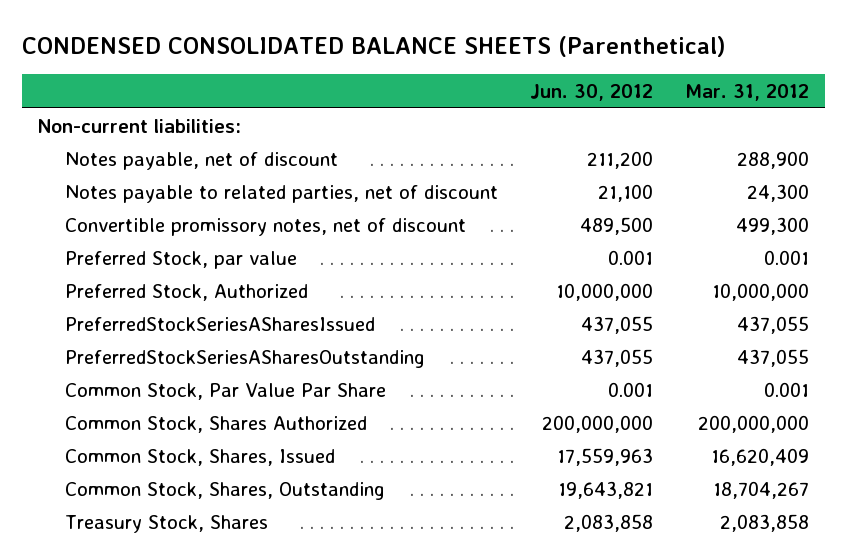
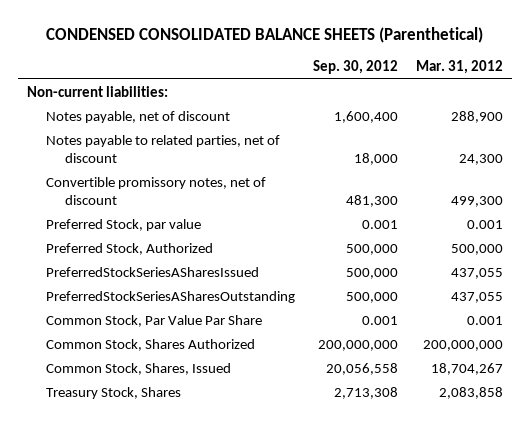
[529,84,653,102] Jun. 30, 2012 -> none
none -> [312,60,398,75] Sep. 30, 2012
[711,282,809,301] 10,000,000 -> [450,243,503,255] 500,000
[65,481,386,500] Common Stock, Shares, Outstanding -> none
[710,447,809,466] 16,620,409 -> [430,362,503,375] 18,704,267

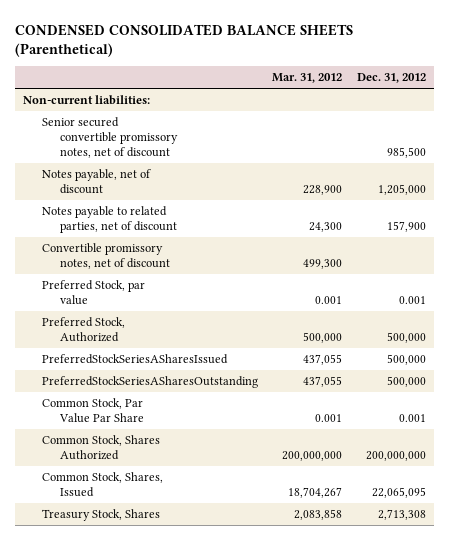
[312,60,398,75] Sep. 30, 2012 -> none
none -> [357,73,427,84] Dec. 31, 2012
none -> [41,116,179,158] Senior secured convertible promissory notes, net of discount
[450,110,503,123] 288,900 -> [303,184,343,195] 228,900

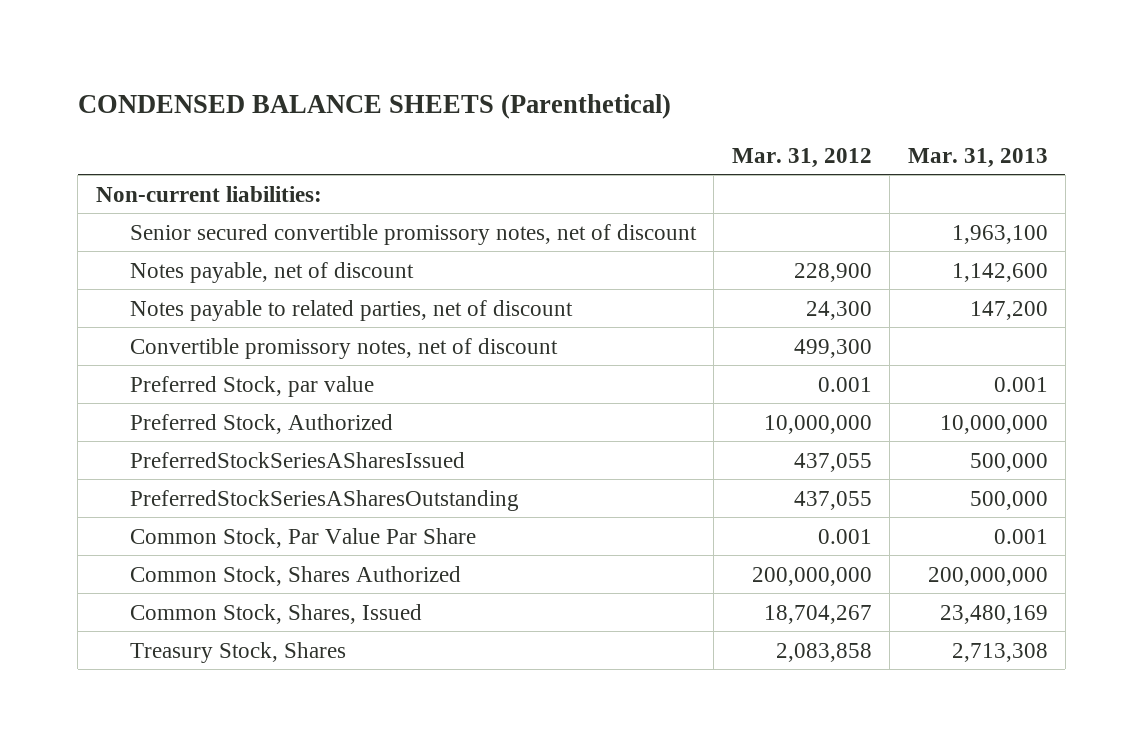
[15,23,354,57] CONDENSED CONSOLIDATED BALANCE SHEETS (Parenthetical) -> [77,94,671,120] CONDENSED BALANCE SHEETS (Parenthetical)
[357,73,427,84] Dec. 31, 2012 -> none
none -> [907,147,1048,168] Mar. 31, 2013
[303,331,343,343] 500,000 -> [763,414,872,434] 10,000,000

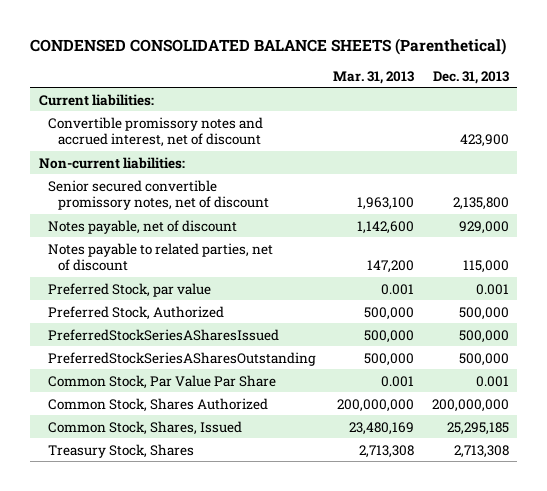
[77,94,671,120] CONDENSED BALANCE SHEETS (Parenthetical) -> [29,37,506,55] CONDENSED CONSOLIDATED BALANCE SHEETS (Parenthetical)
[731,147,872,168] Mar. 31, 2012 -> none
none -> [432,70,509,84] Dec. 31, 2013
none -> [38,93,154,106] Current liabilities:
none -> [48,116,264,147] Convertible promissory notes and accrued interest, net of discount
[129,337,558,359] Convertible promissory notes, net of discount -> none
[939,414,1048,434] 10,000,000 -> [364,306,415,320] 500,000

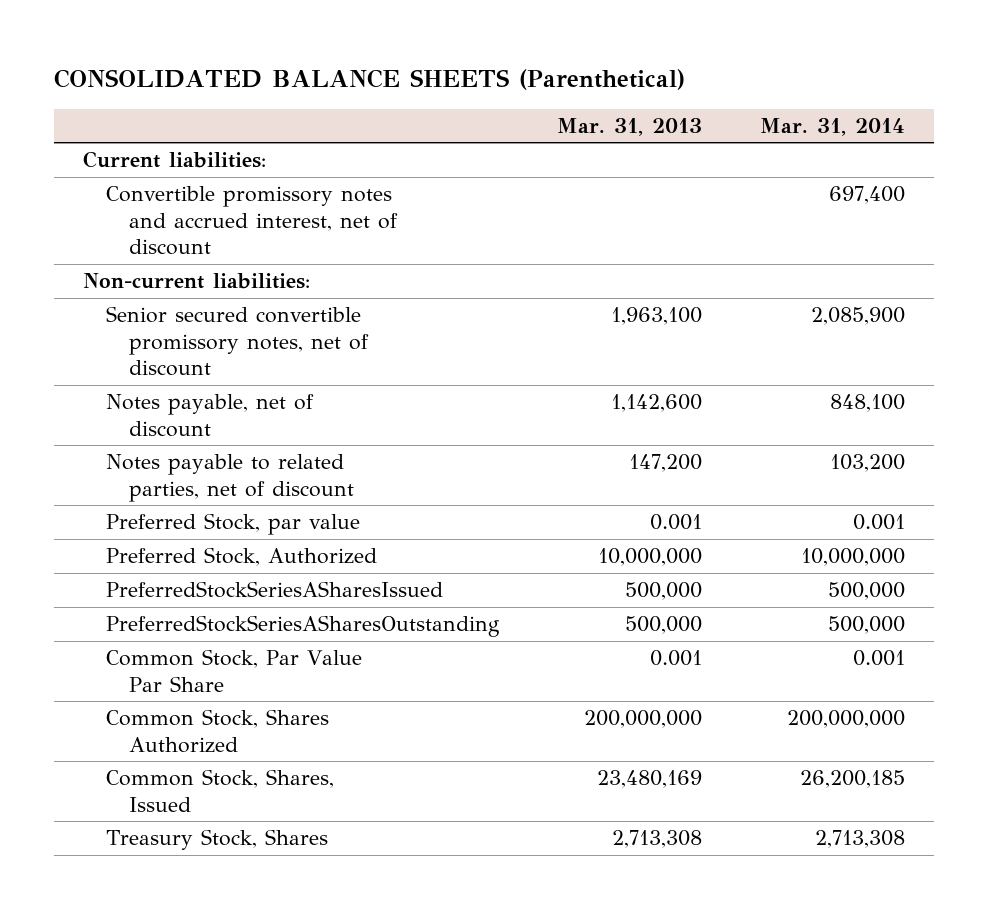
[29,37,506,55] CONDENSED CONSOLIDATED BALANCE SHEETS (Parenthetical) -> [54,69,686,91] CONSOLIDATED BALANCE SHEETS (Parenthetical)
[432,70,509,84] Dec. 31, 2013 -> none
none -> [759,117,905,136] Mar. 31, 2014
[364,306,415,320] 500,000 -> [598,548,703,567] 10,000,000

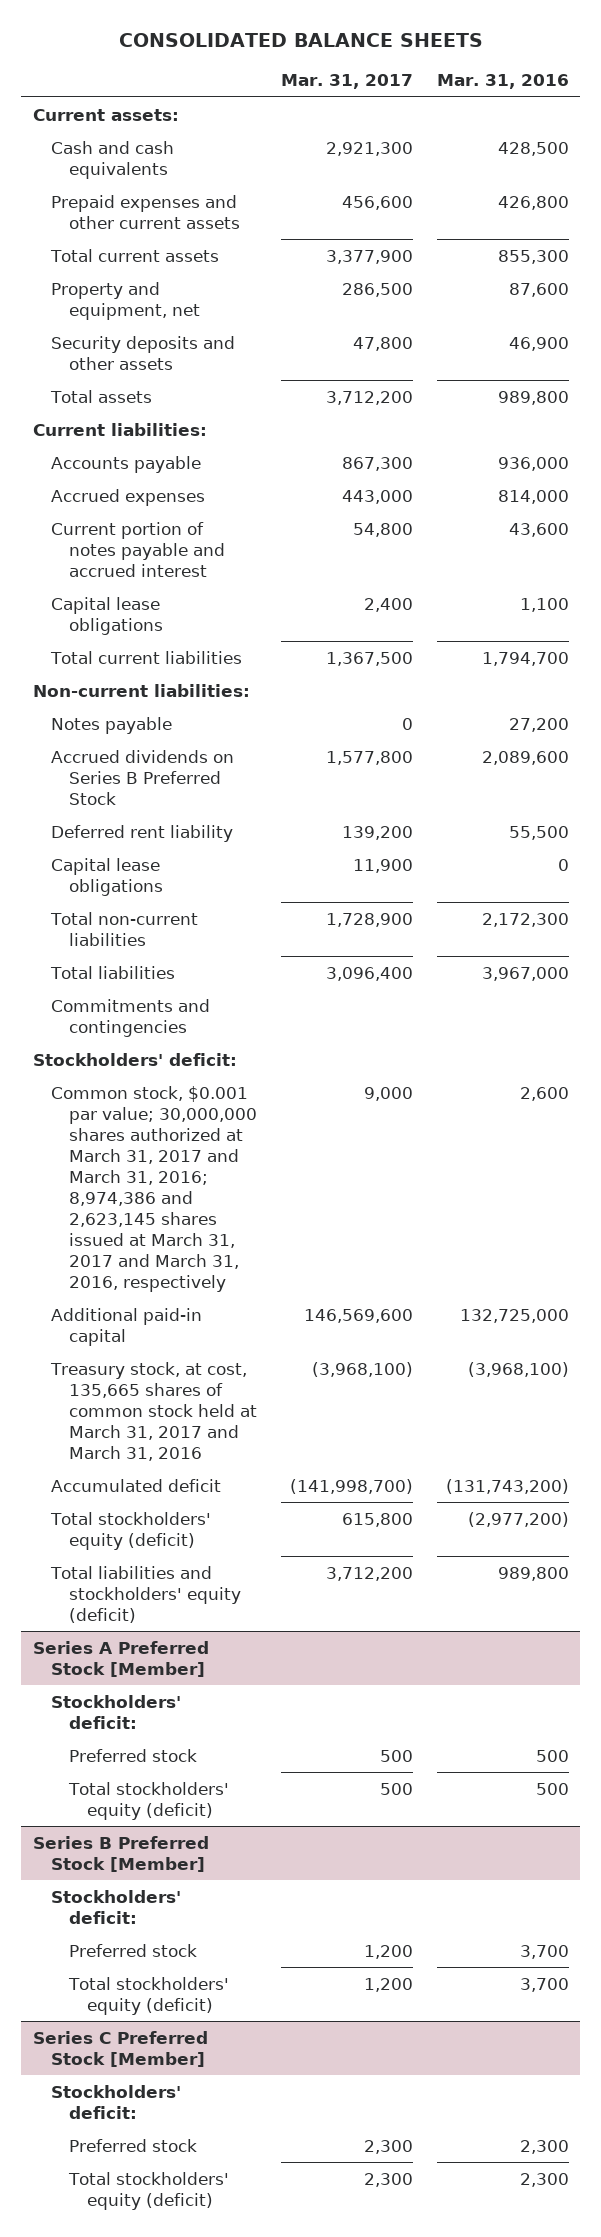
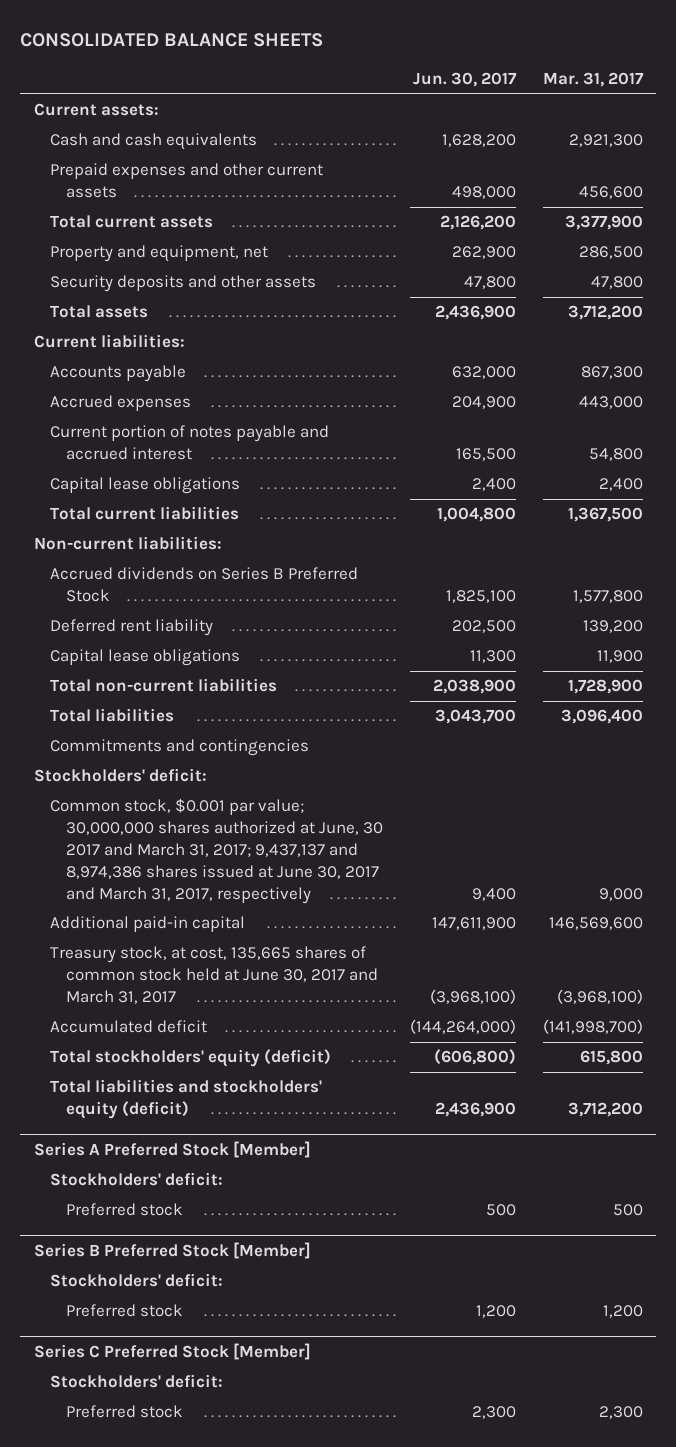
[436,74,569,90] Mar. 31, 2016 -> none
none -> [412,71,517,87] Jun. 30, 2017
[50,716,172,734] Notes payable -> none
[50,1085,257,1292] Common stock, $0.001 par value; 30,000,000 shares authorized at March 31, 2017 and March 31, 2016; 8,974,386 and 2,623,145 shares issued at March 31, 2017 and March 31, 2016, respectively -> [49,798,383,904] Common stock, $0.001 par value; 30,000,000 shares authorized at June, 30 2017 and March 31, 2017; 9,437,137 and 8,974,386 shares issued at June 30, 2017 and March 31, 2017, respectively
[49,1361,257,1461] Treasury stock, at cost, 135,665 shares of common stock held at March 31, 2017 and March 31, 2016 -> [49,946,378,1004] Treasury stock, at cost, 135,665 shares of common stock held at June 30, 2017 and March 31, 2017
[67,1781,229,1820] Total stockholders' equity (deficit) -> none
[67,1976,229,2015] Total stockholders' equity (deficit) -> none
[67,2171,229,2210] Total stockholders' equity (deficit) -> none

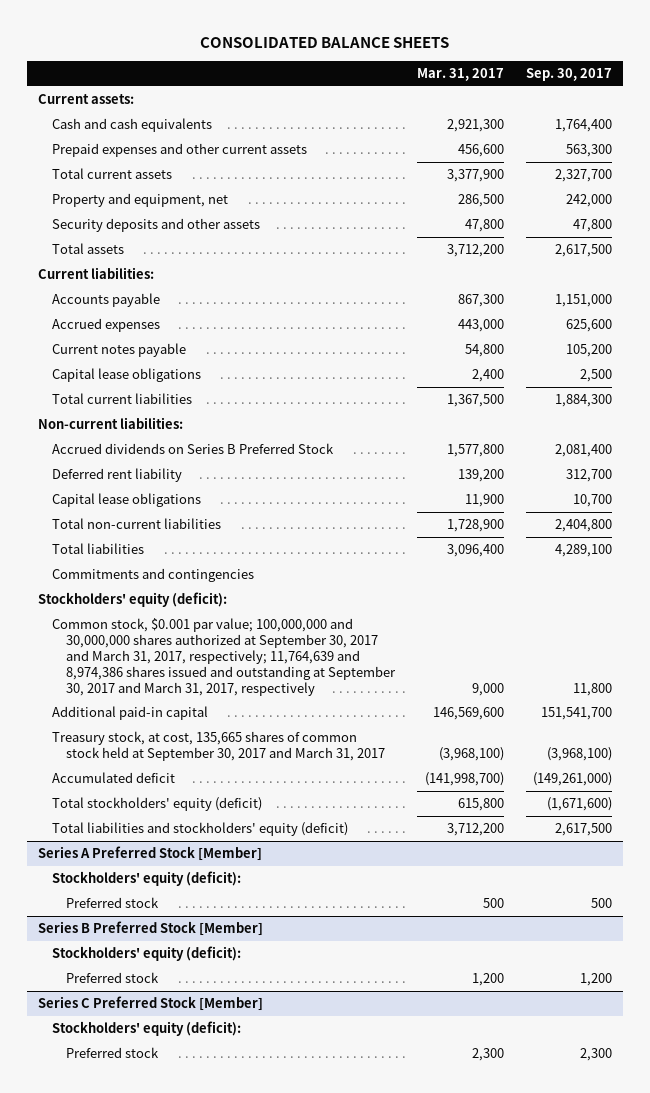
[412,71,517,87] Jun. 30, 2017 -> none
none -> [525,68,612,82] Sep. 30, 2017
[49,425,329,461] Current portion of notes payable and accrued interest -> [52,343,187,358] Current notes payable
[33,768,207,783] Stockholders' deficit: -> [38,592,228,608] Stockholders' equity (deficit):
[49,798,383,904] Common stock, $0.001 par value; 30,000,000 shares authorized at June, 30 2017 and March 31, 2017; 9,437,137 and 8,974,386 shares issued at June 30, 2017 and March 31, 2017, respectively -> [52,618,397,696] Common stock, $0.001 par value; 100,000,000 and 30,000,000 shares authorized at September 30, 2017 and March 31, 2017, respectively; 11,764,639 and 8,974,386 shares issued and outstanding at September 30, 2017 and March 31, 2017, respectively
[49,946,378,1004] Treasury stock, at cost, 135,665 shares of common stock held at June 30, 2017 and March 31, 2017 -> [52,731,386,762] Treasury stock, at cost, 135,665 shares of common stock held at September 30, 2017 and March 31, 2017
[49,1172,223,1187] Stockholders' deficit: -> [52,871,242,887] Stockholders' equity (deficit):
[49,1273,223,1288] Stockholders' deficit: -> [52,946,242,962] Stockholders' equity (deficit):
[49,1374,223,1389] Stockholders' deficit: -> [52,1021,242,1037] Stockholders' equity (deficit):

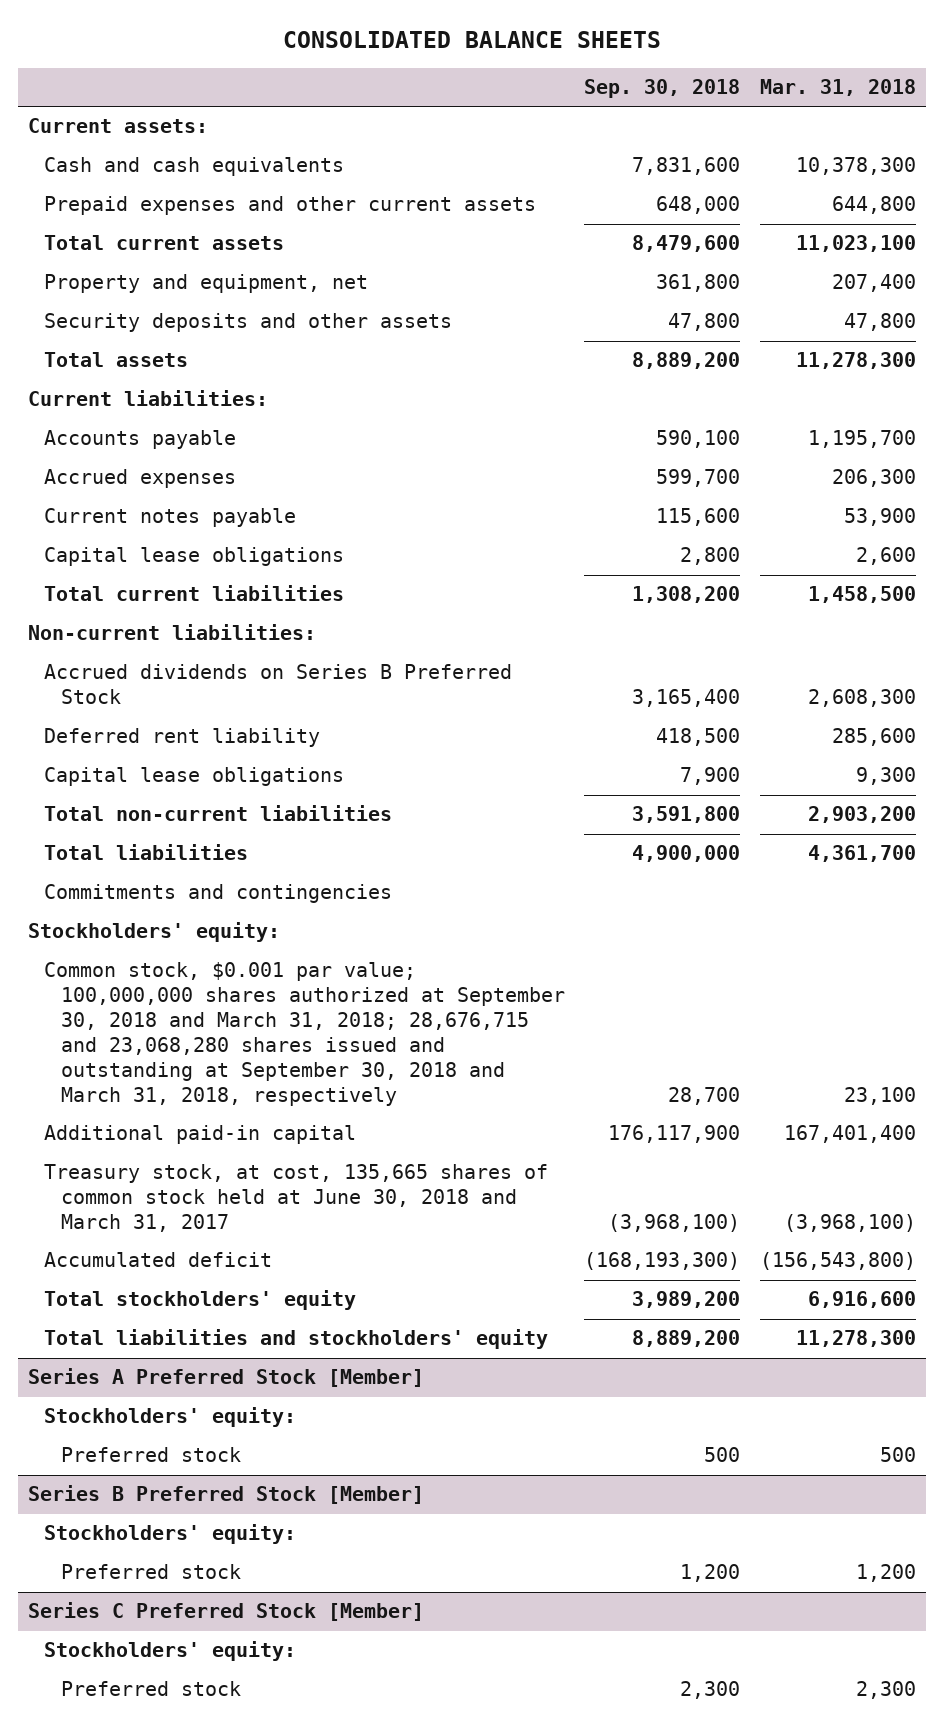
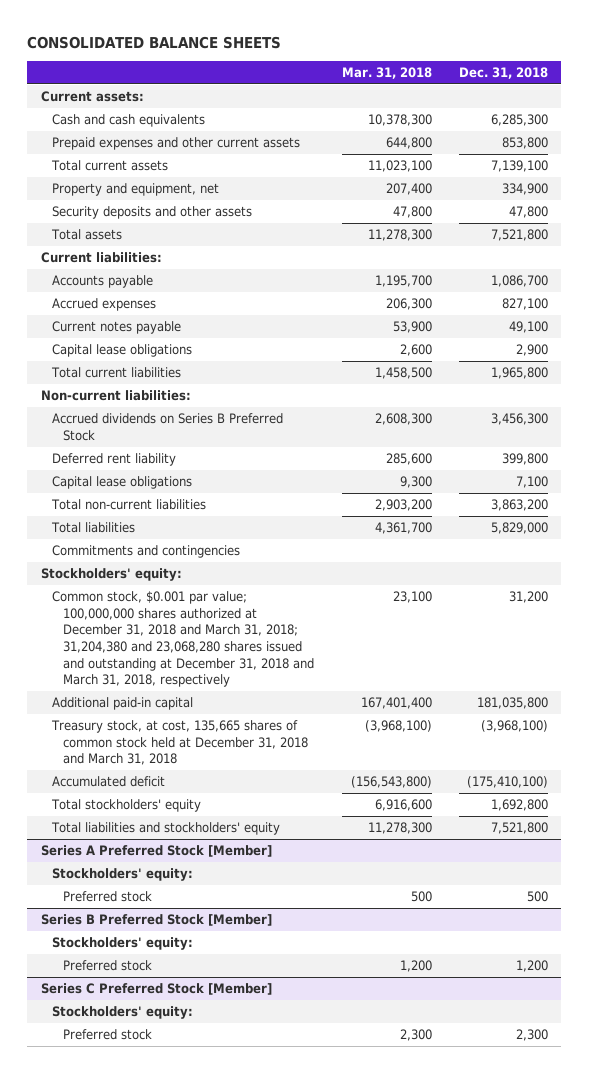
[584,79,741,99] Sep. 30, 2018 -> none
none -> [458,67,548,80] Dec. 31, 2018
[44,962,565,1106] Common stock, $0.001 par value; 100,000,000 shares authorized at September 30, 2018 and March 31, 2018; 28,676,715 and 23,068,280 shares issued and outstanding at September 30, 2018 and March 31, 2018, respectively -> [52,591,315,688] Common stock, $0.001 par value; 100,000,000 shares authorized at December 31, 2018 and March 31, 2018; 31,204,380 and 23,068,280 shares issued and outstanding at December 31, 2018 and March 31, 2018, respectively
[44,1164,549,1233] Treasury stock, at cost, 135,665 shares of common stock held at June 30, 2018 and March 31, 2017 -> [51,720,309,766] Treasury stock, at cost, 135,665 shares of common stock held at December 31, 2018 and March 31, 2018

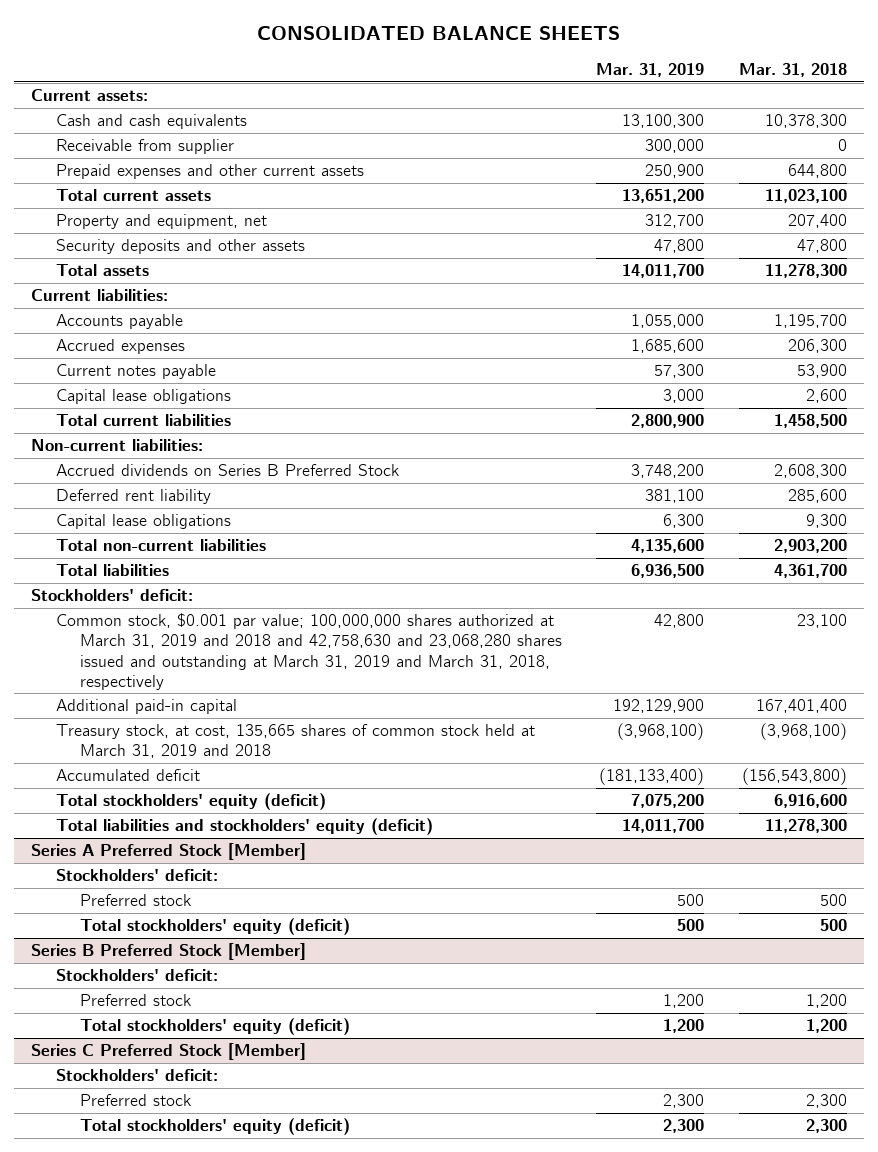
[458,67,548,80] Dec. 31, 2018 -> none
none -> [596,63,705,78] Mar. 31, 2019
none -> [55,139,234,155] Receivable from supplier
[52,545,241,559] Commitments and contingencies -> none
[40,568,182,582] Stockholders' equity: -> [31,589,194,602] Stockholders' deficit:
[52,591,315,688] Common stock, $0.001 par value; 100,000,000 shares authorized at December 31, 2018 and March 31, 2018; 31,204,380 and 23,068,280 shares issued and outstanding at December 31, 2018 and March 31, 2018, respectively -> [55,613,563,690] Common stock, $0.001 par value; 100,000,000 shares authorized at March 31, 2019 and 2018 and 42,758,630 and 23,068,280 shares issued and outstanding at March 31, 2019 and March 31, 2018, respectively
[51,720,309,766] Treasury stock, at cost, 135,665 shares of common stock held at December 31, 2018 and March 31, 2018 -> [55,724,535,759] Treasury stock, at cost, 135,665 shares of common stock held at March 31, 2019 and 2018
[51,799,202,813] Total stockholders' equity -> [55,793,326,811] Total stockholders' equity (deficit)
[51,822,281,836] Total liabilities and stockholders' equity -> [55,818,433,836] Total liabilities and stockholders' equity (deficit)
[52,868,194,882] Stockholders' equity: -> [55,869,218,882] Stockholders' deficit:
none -> [80,918,351,936] Total stockholders' equity (deficit)
[52,937,194,951] Stockholders' equity: -> [55,969,218,982] Stockholders' deficit:
none -> [80,1018,351,1036] Total stockholders' equity (deficit)
[52,1006,194,1020] Stockholders' equity: -> [55,1069,218,1082] Stockholders' deficit:
none -> [80,1118,351,1136] Total stockholders' equity (deficit)

